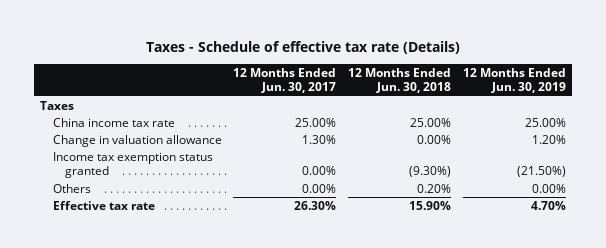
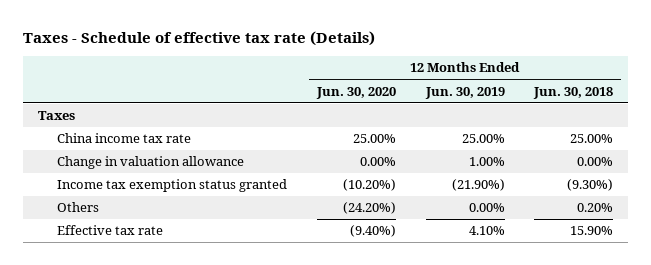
[233,67,337,94] 12 Months Ended Jun. 30, 2017 -> none
none -> [315,86,396,99] Jun. 30, 2020
[531,134,566,144] 1.20% -> [468,157,505,167] 1.00%
[516,166,566,178] (21.50%) -> [451,179,505,192] (21.90%)
[530,200,566,210] 4.70% -> [468,226,505,236] 4.10%

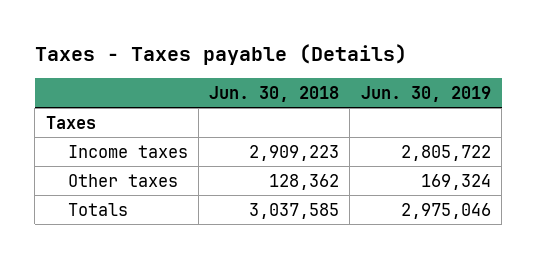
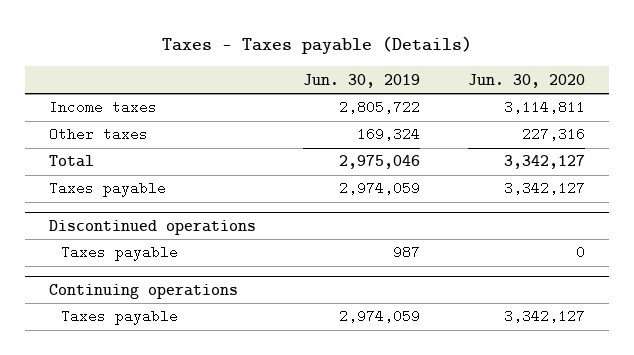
[209,86,340,103] Jun. 30, 2018 -> none
none -> [468,73,586,88] Jun. 30, 2020
[45,115,96,129] Taxes -> none
[67,202,128,216] Totals -> [48,155,94,168] Total
none -> [48,181,166,198] Taxes payable
none -> [48,219,256,235] Discontinued operations
none -> [61,245,179,262] Taxes payable
none -> [48,283,238,299] Continuing operations
none -> [61,309,179,326] Taxes payable

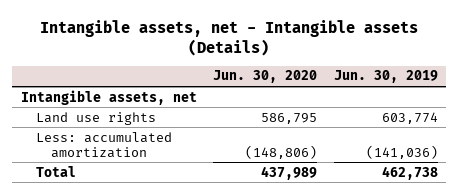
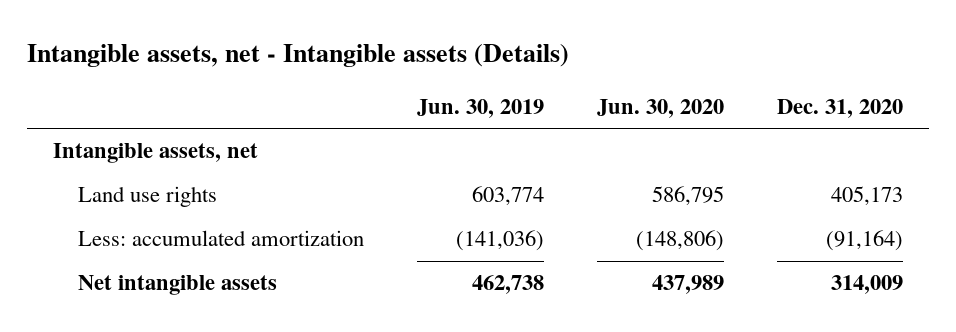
none -> [776,98,903,118] Dec. 31, 2020
[35,165,76,177] Total -> [78,275,278,296] Net intangible assets

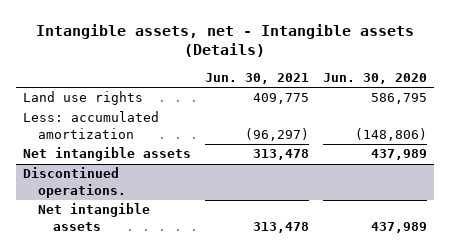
[417,98,545,118] Jun. 30, 2019 -> none
[776,98,903,118] Dec. 31, 2020 -> none
none -> [205,73,310,85] Jun. 30, 2021
[53,143,259,164] Intangible assets, net -> none
none -> [23,167,127,198] Discontinued operations.
none -> [38,203,151,231] Net intangible assets

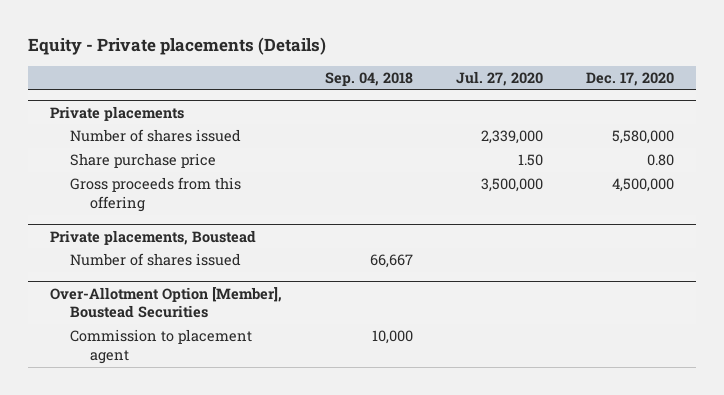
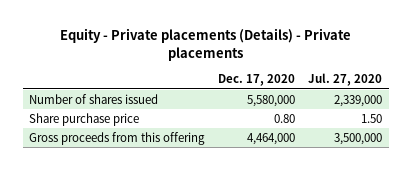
[28,36,327,55] Equity - Private placements (Details) -> [59,28,351,61] Equity - Private placements (Details) - Private placements
[324,71,413,86] Sep. 04, 2018 -> none
[49,105,184,121] Private placements -> none
[49,229,256,245] Private placements, Boustead -> none
[69,253,241,267] Number of shares issued -> none
[49,286,282,319] Over-Allotment Option [Member], Boustead Securities -> none
[69,329,252,364] Commission to placement agent -> none
[612,178,675,193] 4,500,000 -> [246,132,295,145] 4,464,000

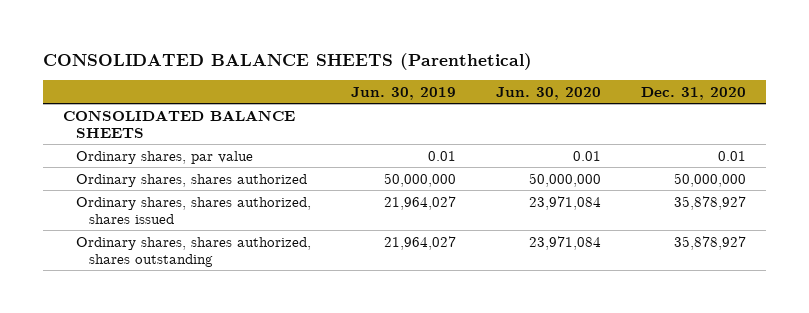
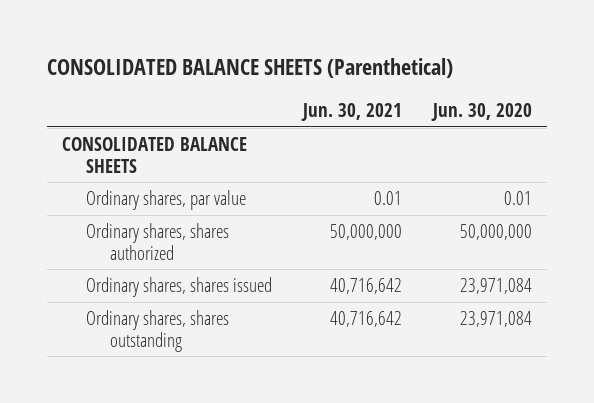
[350,86,456,100] Jun. 30, 2019 -> none
[640,86,746,100] Dec. 31, 2020 -> none
none -> [300,102,402,121] Jun. 30, 2021
[76,196,312,224] Ordinary shares, shares authorized, shares issued -> [85,276,272,297] Ordinary shares, shares issued
[76,236,312,267] Ordinary shares, shares authorized, shares outstanding -> [85,309,229,352] Ordinary shares, shares outstanding

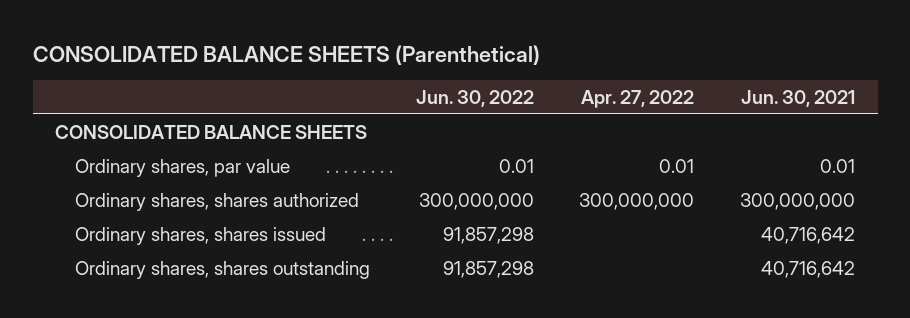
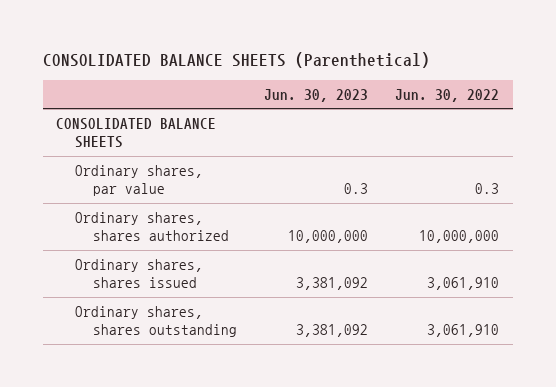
[581,90,695,109] Apr. 27, 2022 -> none
[740,90,855,108] Jun. 30, 2021 -> none
none -> [264,88,369,102] Jun. 30, 2023
[498,158,534,173] 0.01 -> [475,183,500,195] 0.3
[418,192,534,210] 300,000,000 -> [419,230,500,244] 10,000,000
[442,226,534,244] 91,857,298 -> [427,277,500,291] 3,061,910
[442,260,534,278] 91,857,298 -> [427,324,500,338] 3,061,910

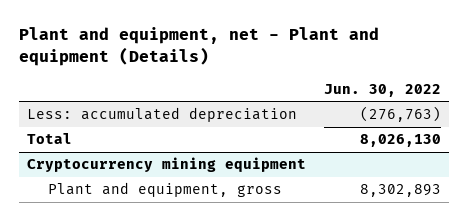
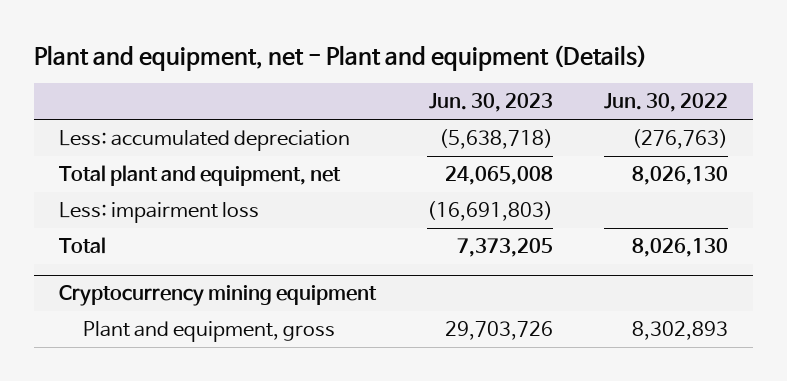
none -> [428,93,553,113] Jun. 30, 2023
none -> [58,165,341,187] Total plant and equipment, net
none -> [58,202,259,224] Less: impairment loss

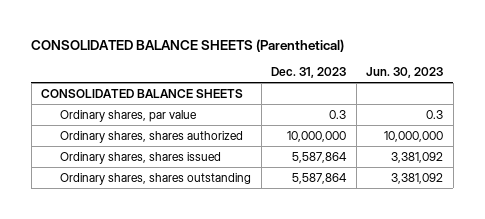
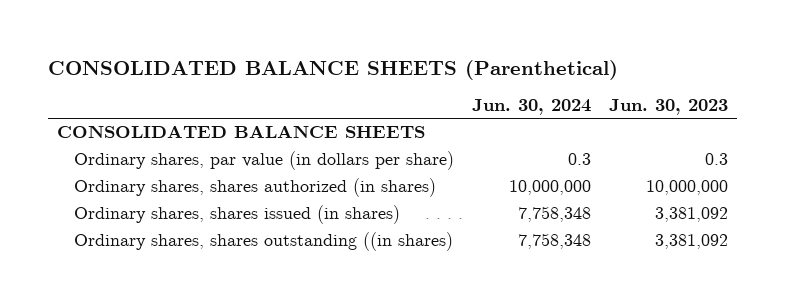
[271,67,347,79] Dec. 31, 2023 -> none
none -> [471,99,591,116] Jun. 30, 2024
[60,109,198,122] Ordinary shares, par value -> [73,151,454,171] Ordinary shares, par value (in dollars per share)
[60,130,244,143] Ordinary shares, shares authorized -> [73,178,436,198] Ordinary shares, shares authorized (in shares)
[60,151,222,164] Ordinary shares, shares issued -> [73,205,400,225] Ordinary shares, shares issued (in shares)
[60,172,252,185] Ordinary shares, shares outstanding -> [73,232,453,252] Ordinary shares, shares outstanding ((in shares)

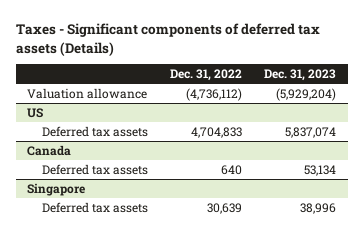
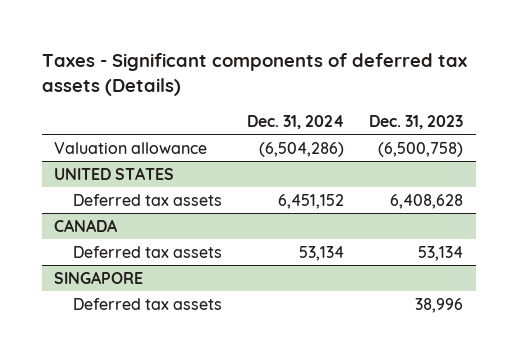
[170,69,243,82] Dec. 31, 2022 -> none
none -> [247,114,345,129] Dec. 31, 2024
[276,87,337,101] (5,929,204) -> [378,141,464,157] (6,500,758)
[27,107,44,118] US -> [54,166,175,180] UNITED STATES
[285,126,337,138] 5,837,074 -> [390,193,464,209] 6,408,628
[27,144,72,156] Canada -> [54,218,119,232] CANADA
[27,182,86,196] Singapore -> [54,270,144,284] SINGAPORE

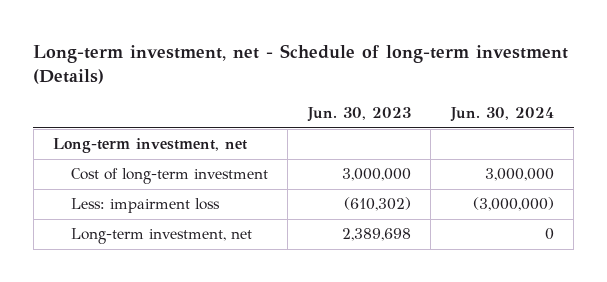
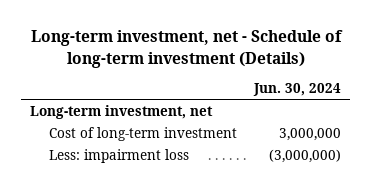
[306,107,411,123] Jun. 30, 2023 -> none
[70,228,252,245] Long-term investment, net -> none

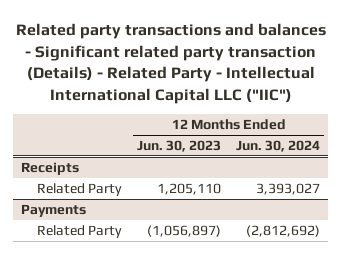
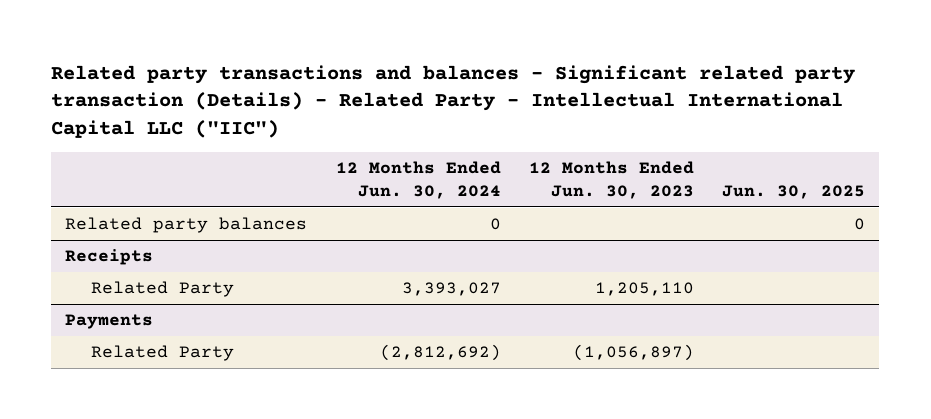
none -> [722,184,866,199] Jun. 30, 2025
none -> [65,217,308,234] Related party balances

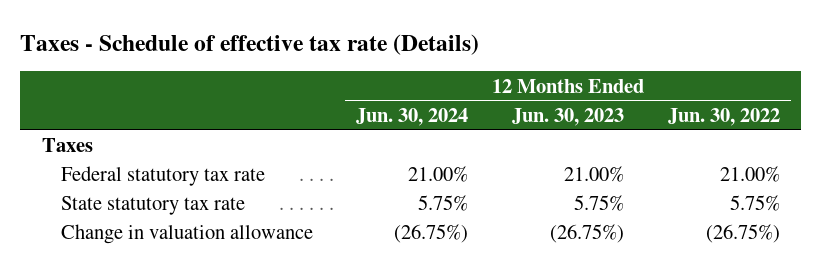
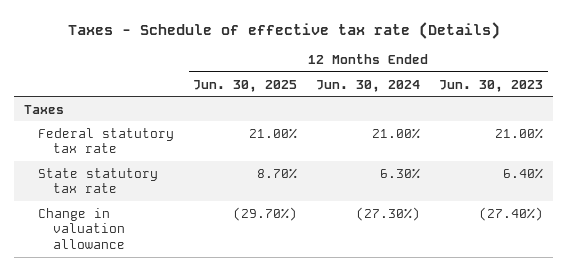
[667,108,780,127] Jun. 30, 2022 -> none
none -> [193,79,298,92] Jun. 30, 2025
[418,195,469,212] 5.75% -> [380,167,421,179] 6.30%
[573,195,624,212] 5.75% -> [503,167,544,179] 6.40%
[394,224,469,244] (26.75%) -> [356,206,421,221] (27.30%)
[549,224,624,244] (26.75%) -> [479,206,544,221] (27.40%)

